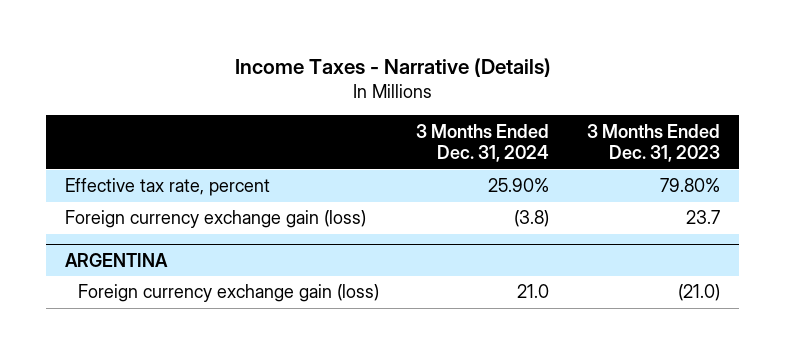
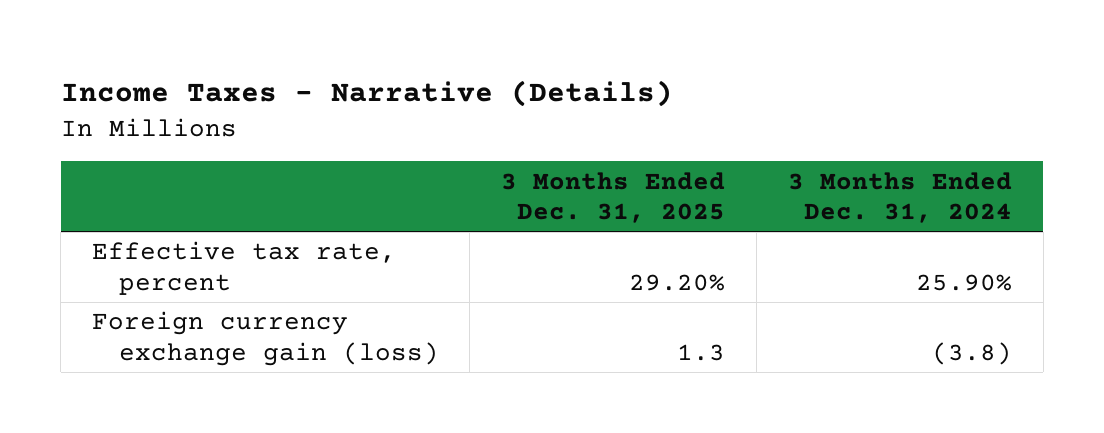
[587,123,721,163] 3 Months Ended Dec. 31, 2023 -> none
none -> [501,171,726,223] 3 Months Ended Dec. 31, 2025
[64,253,168,268] ARGENTINA -> none
[77,284,379,303] Foreign currency exchange gain (loss) -> none

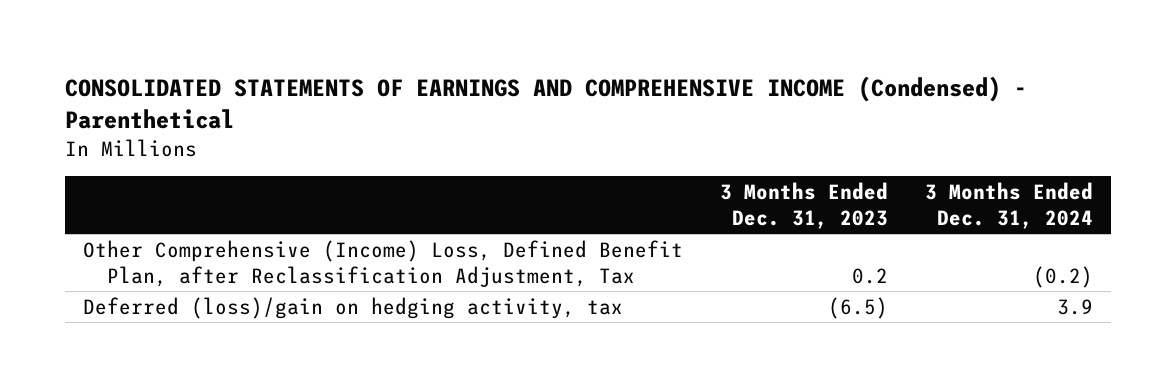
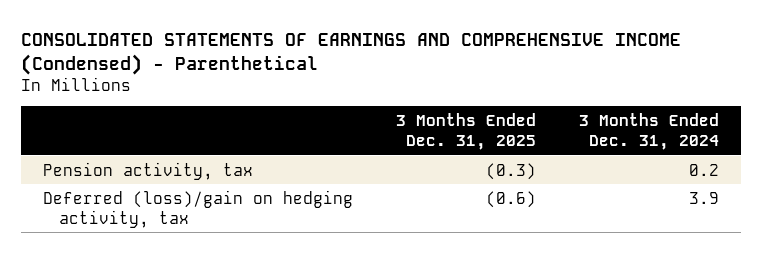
[720,181,889,229] 3 Months Ended Dec. 31, 2023 -> none
none -> [396,112,537,151] 3 Months Ended Dec. 31, 2025
[83,239,684,287] Other Comprehensive (Income) Loss, Defined Benefit Plan, after Reclassification Adjustment, Tax -> none
none -> [43,161,254,180] Pension activity, tax

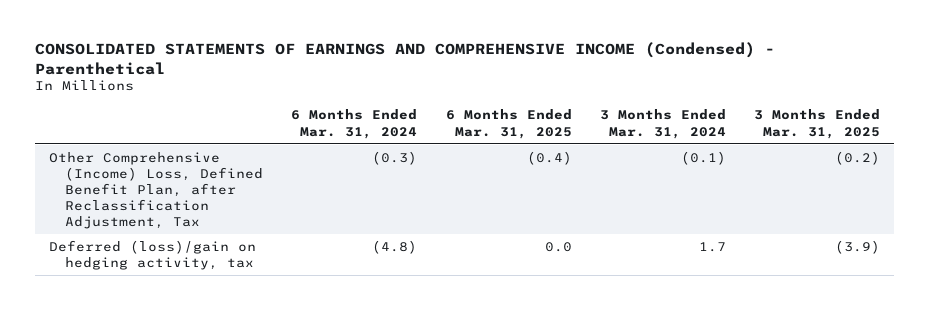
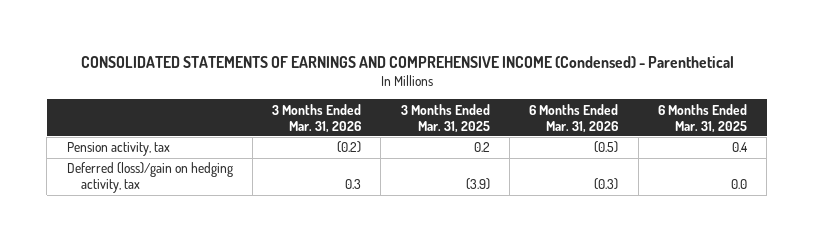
[291,109,418,139] 6 Months Ended Mar. 31, 2024 -> none
[599,109,726,139] 3 Months Ended Mar. 31, 2024 -> none
none -> [272,103,362,133] 3 Months Ended Mar. 31, 2026
none -> [529,103,619,133] 6 Months Ended Mar. 31, 2026
[49,151,264,229] Other Comprehensive (Income) Loss, Defined Benefit Plan, after Reclassification Adjustment, Tax -> none
none -> [66,142,170,157] Pension activity, tax

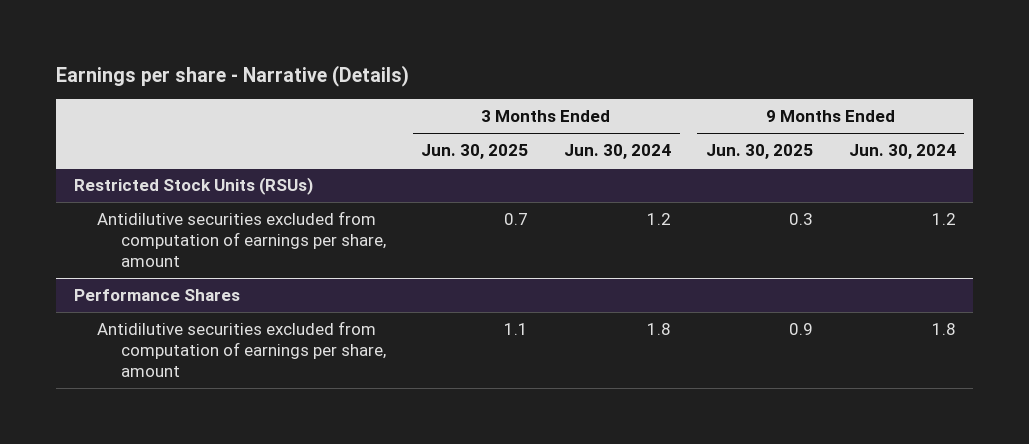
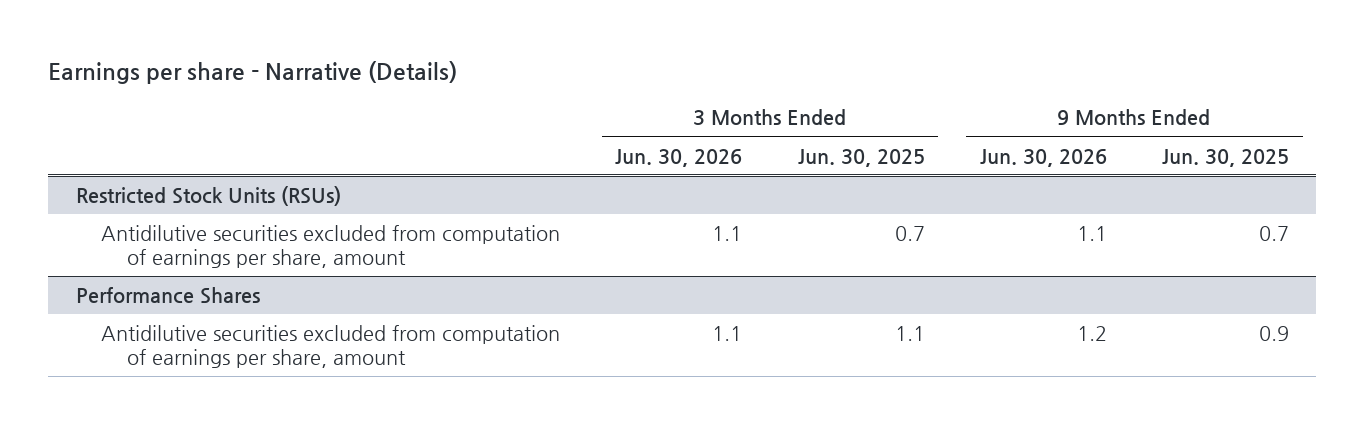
[563,144,671,160] Jun. 30, 2024 -> none
[848,144,956,160] Jun. 30, 2024 -> none
none -> [615,148,743,167] Jun. 30, 2026
none -> [979,148,1107,167] Jun. 30, 2026
[789,213,814,226] 0.3 -> [1258,225,1289,241] 0.7

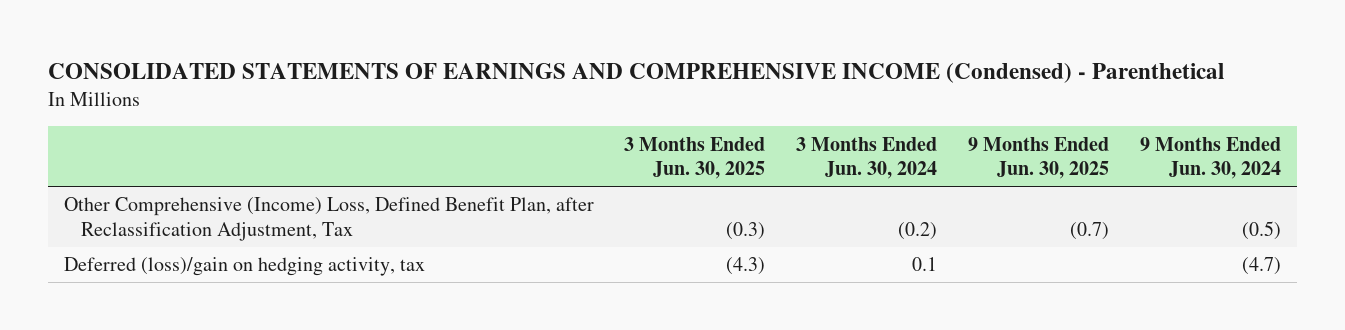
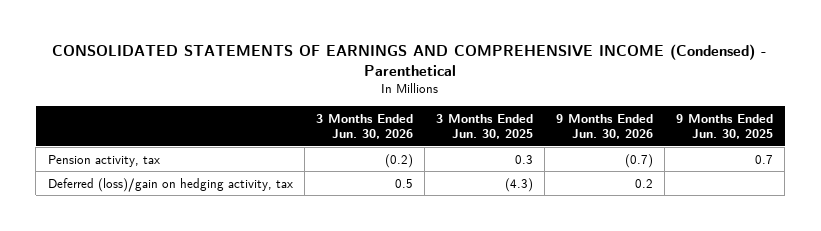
[796,136,938,180] 3 Months Ended Jun. 30, 2024 -> none
[1140,136,1282,180] 9 Months Ended Jun. 30, 2024 -> none
none -> [315,113,413,140] 3 Months Ended Jun. 30, 2026
none -> [556,113,654,140] 9 Months Ended Jun. 30, 2026
[63,197,594,241] Other Comprehensive (Income) Loss, Defined Benefit Plan, after Reclassification Adjustment, Tax -> none
none -> [47,154,160,167] Pension activity, tax

